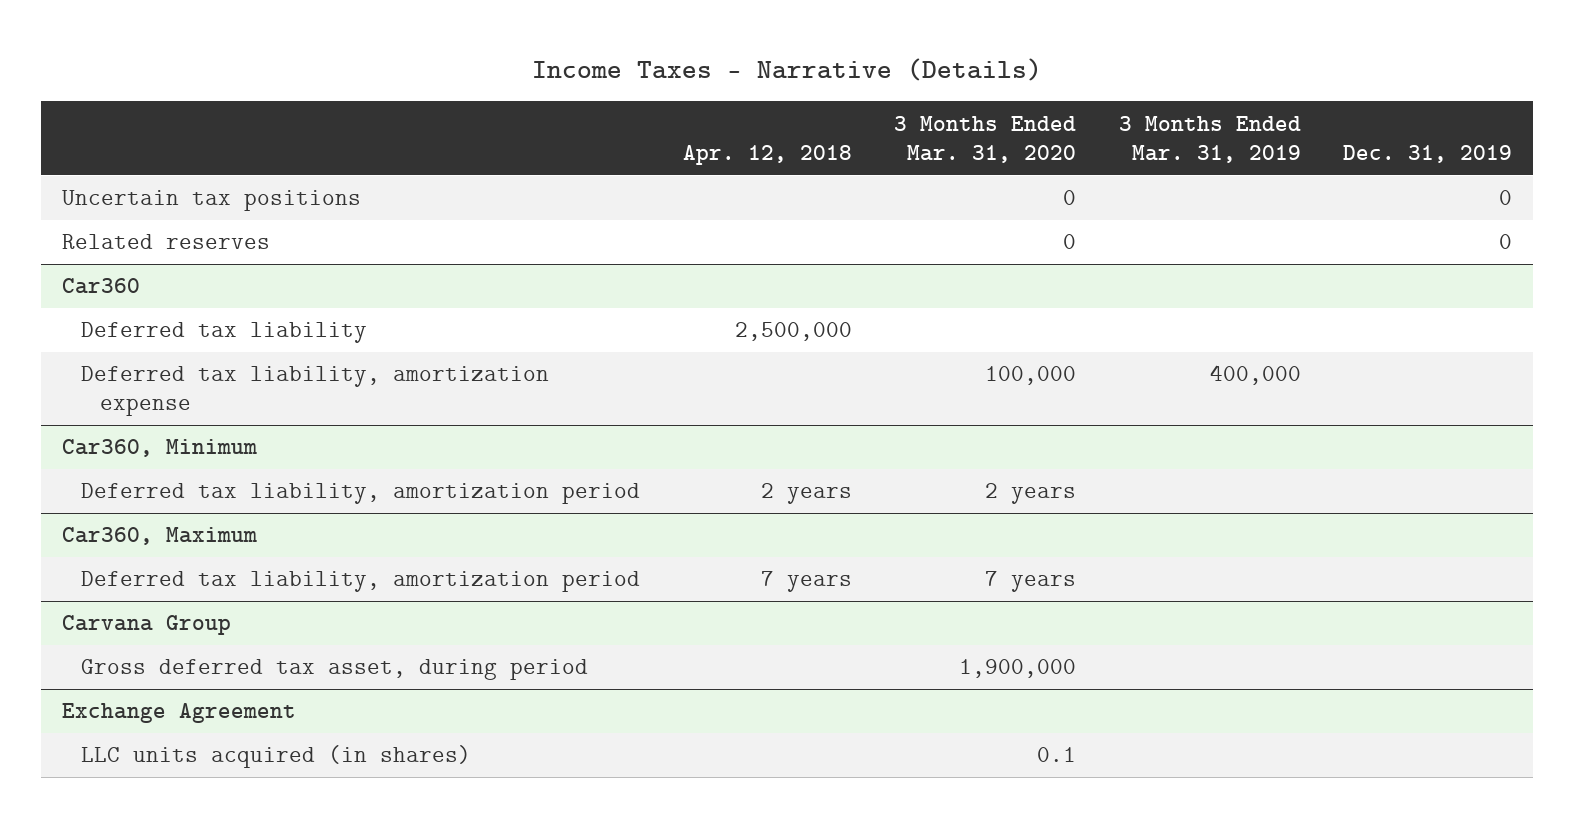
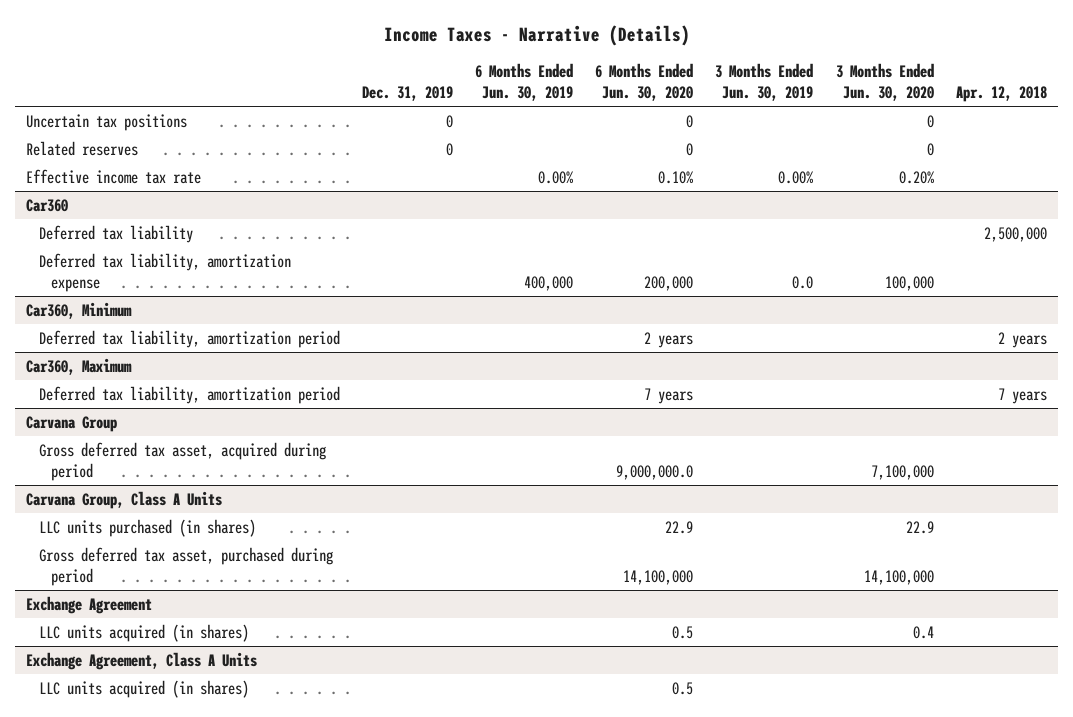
[894,115,1077,163] 3 Months Ended Mar. 31, 2020 -> none
[1118,115,1301,163] 3 Months Ended Mar. 31, 2019 -> none
none -> [475,62,574,101] 6 Months Ended Jun. 30, 2019
none -> [595,62,694,101] 6 Months Ended Jun. 30, 2020
none -> [715,62,814,101] 3 Months Ended Jun. 30, 2019
none -> [835,62,934,101] 3 Months Ended Jun. 30, 2020
none -> [26,168,202,184] Effective income tax rate
[81,659,589,681] Gross deferred tax asset, during period -> [38,441,326,481] Gross deferred tax asset, acquired during period
none -> [26,490,223,509] Carvana Group, Class A Units
none -> [38,518,256,537] LLC units purchased (in shares)
none -> [38,546,333,586] Gross deferred tax asset, purchased during period
none -> [26,651,258,670] Exchange Agreement, Class A Units
none -> [38,679,249,698] LLC units acquired (in shares)

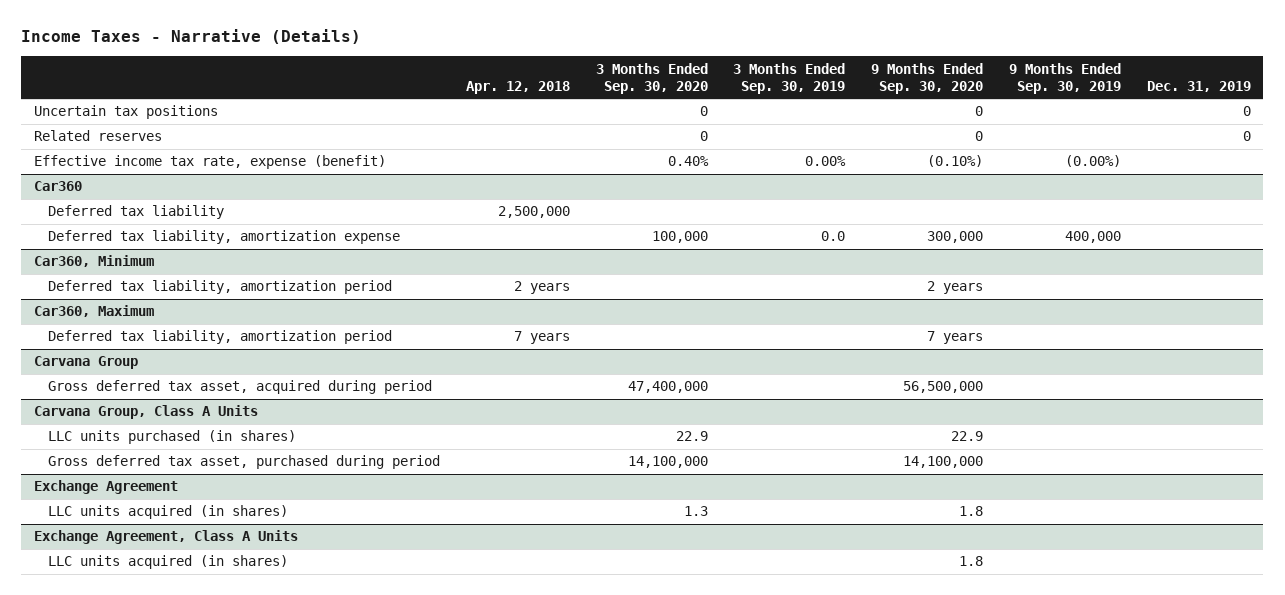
[475,62,574,101] 6 Months Ended Jun. 30, 2019 -> none
[595,62,694,101] 6 Months Ended Jun. 30, 2020 -> none
[715,62,814,101] 3 Months Ended Jun. 30, 2019 -> none
[835,62,934,101] 3 Months Ended Jun. 30, 2020 -> none
none -> [595,62,708,94] 3 Months Ended Sep. 30, 2020
none -> [733,62,846,94] 3 Months Ended Sep. 30, 2019
none -> [871,62,984,94] 9 Months Ended Sep. 30, 2020
none -> [1008,62,1121,94] 9 Months Ended Sep. 30, 2019
[26,168,202,184] Effective income tax rate -> [34,155,387,170] Effective income tax rate, expense (benefit)

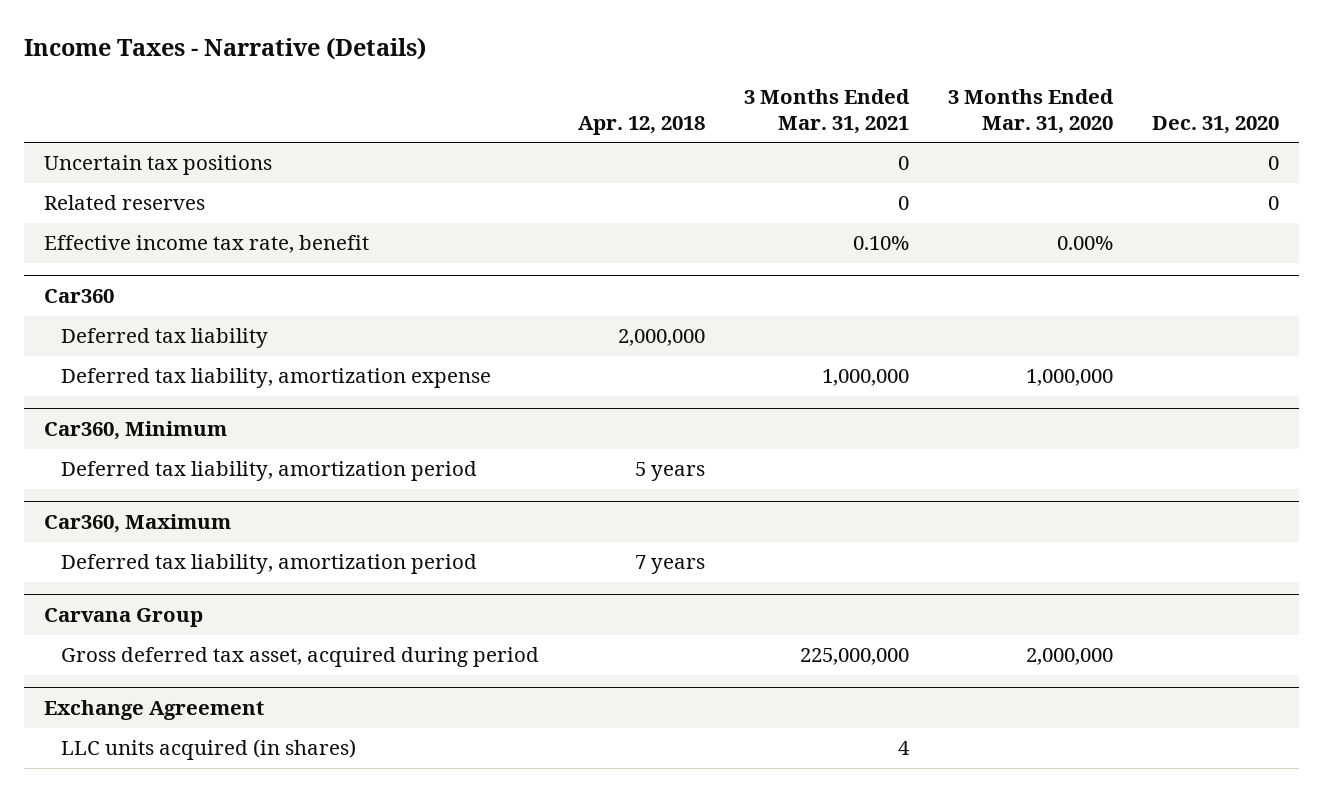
[595,62,708,94] 3 Months Ended Sep. 30, 2020 -> none
[733,62,846,94] 3 Months Ended Sep. 30, 2019 -> none
[871,62,984,94] 9 Months Ended Sep. 30, 2020 -> none
[1008,62,1121,94] 9 Months Ended Sep. 30, 2019 -> none
[1146,80,1251,92] Dec. 31, 2019 -> none
none -> [744,88,911,134] 3 Months Ended Mar. 31, 2021
none -> [948,88,1115,134] 3 Months Ended Mar. 31, 2020
none -> [1152,115,1280,134] Dec. 31, 2020
[34,155,387,170] Effective income tax rate, expense (benefit) -> [43,235,369,254] Effective income tax rate, benefit
[497,206,570,219] 2,500,000 -> [618,329,706,347] 2,000,000
[513,281,570,295] 2 years -> [635,462,706,482] 5 years
[34,405,259,420] Carvana Group, Class A Units -> none
[48,430,297,445] LLC units purchased (in shares) -> none
[48,455,441,470] Gross deferred tax asset, purchased during period -> none
[34,530,299,545] Exchange Agreement, Class A Units -> none
[48,555,289,570] LLC units acquired (in shares) -> none

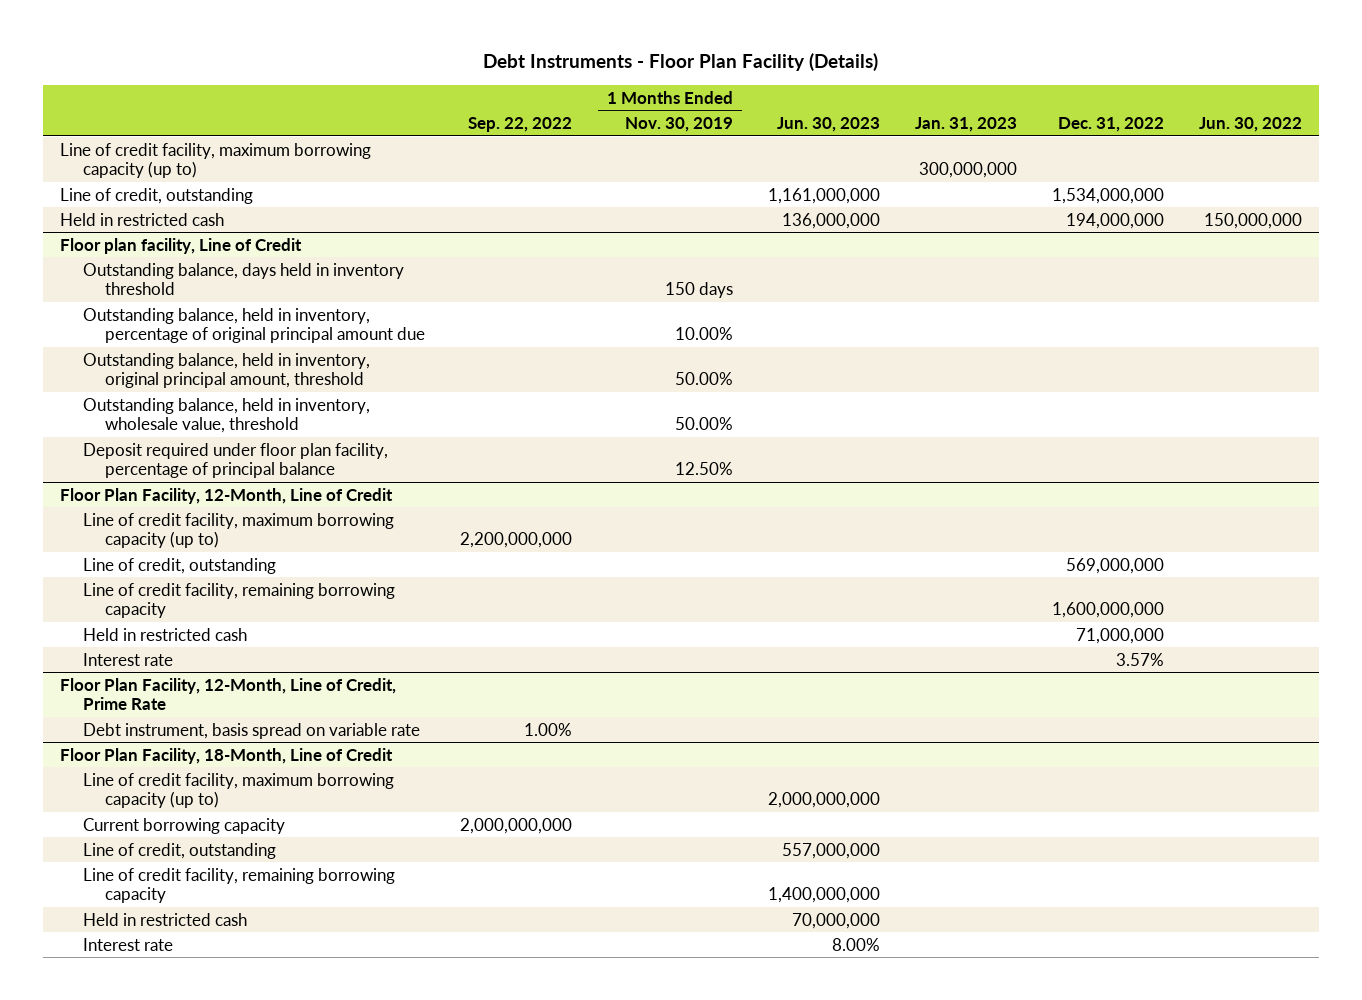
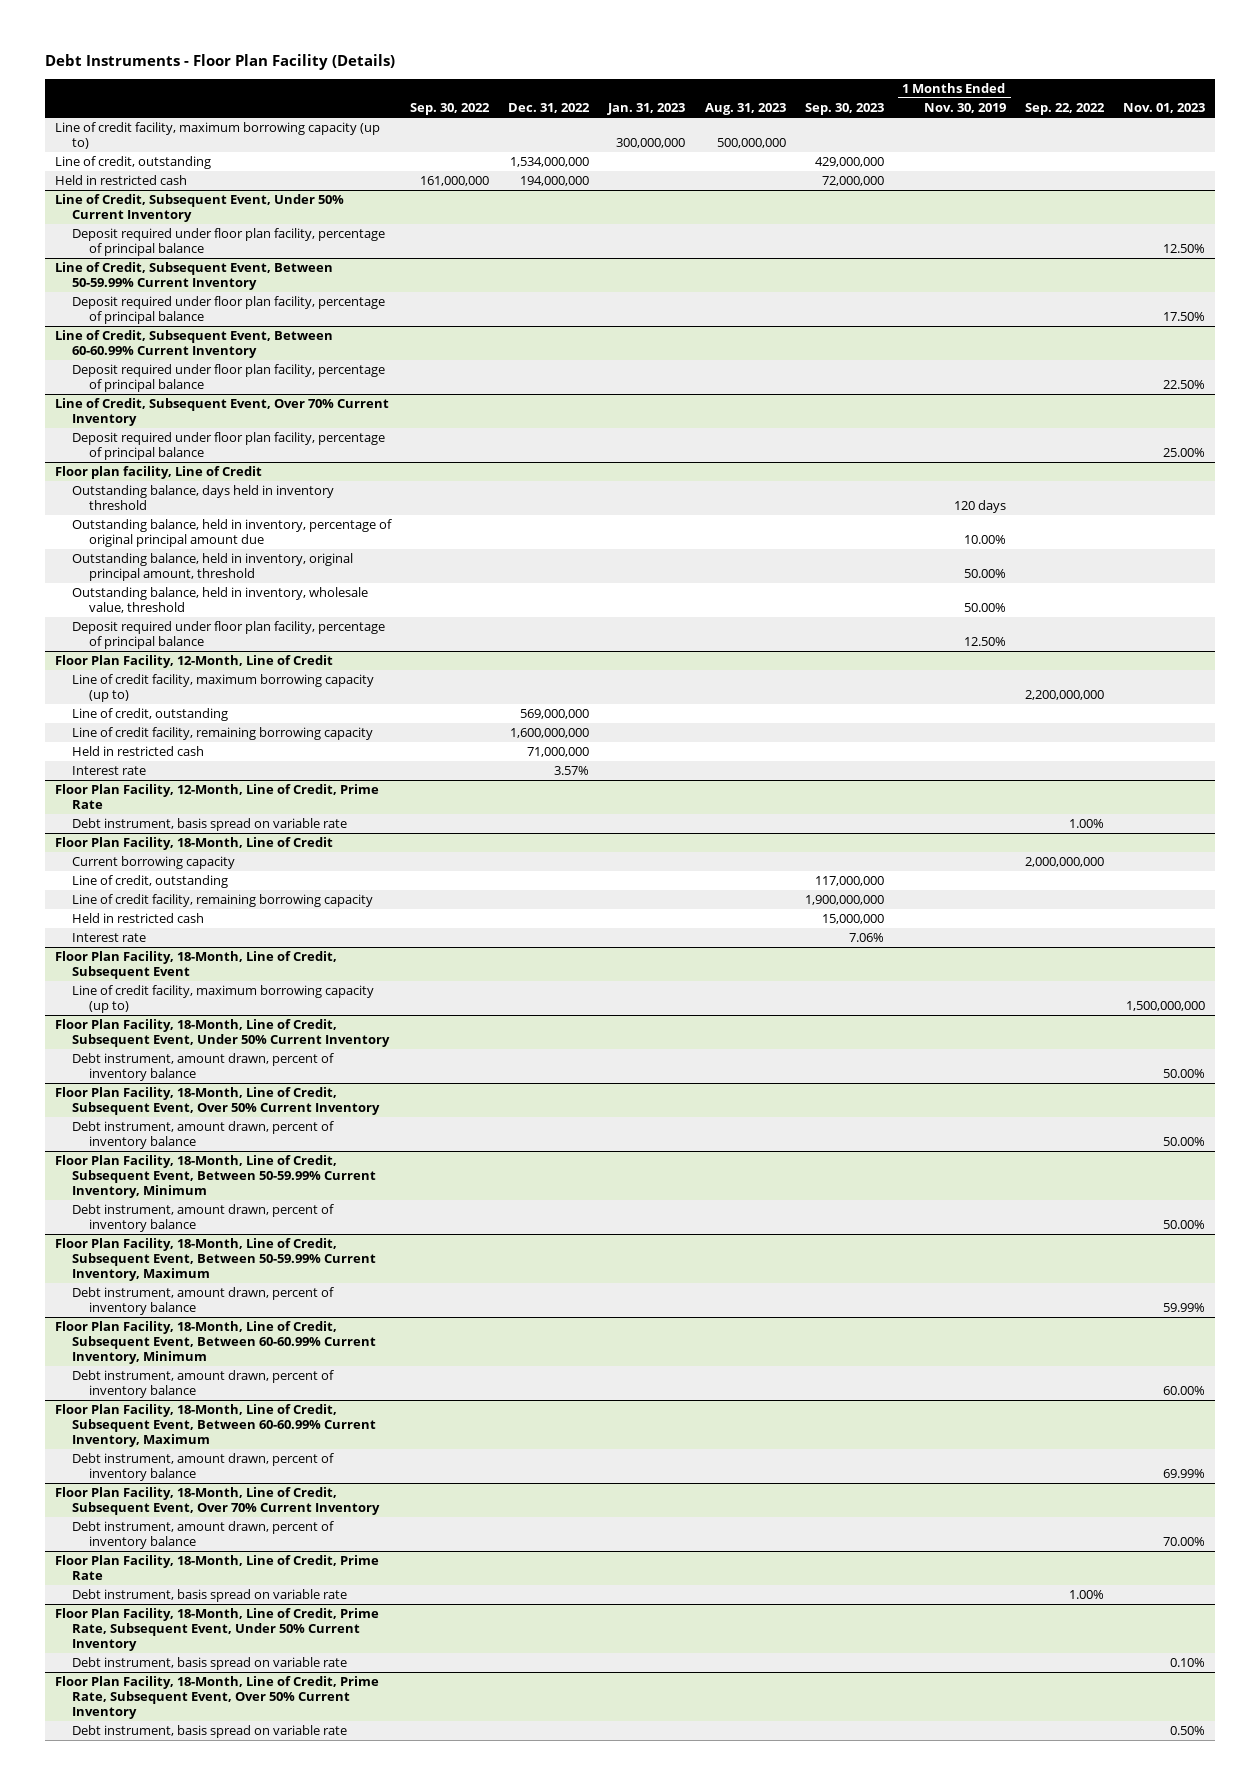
[776,117,880,133] Jun. 30, 2023 -> none
[1198,117,1302,133] Jun. 30, 2022 -> none
none -> [410,103,491,116] Sep. 30, 2022
none -> [704,103,786,116] Aug. 31, 2023
none -> [804,103,884,116] Sep. 30, 2023
none -> [1123,103,1206,114] Nov. 01, 2023
none -> [54,194,344,223] Line of Credit, Subsequent Event, Under 50% Current Inventory
none -> [71,228,385,257] Deposit required under floor plan facility, percentage of principal balance
none -> [54,262,333,291] Line of Credit, Subsequent Event, Between 50-59.99% Current Inventory
none -> [71,296,385,325] Deposit required under floor plan facility, percentage of principal balance
none -> [54,330,333,359] Line of Credit, Subsequent Event, Between 60-60.99% Current Inventory
none -> [71,364,385,393] Deposit required under floor plan facility, percentage of principal balance
none -> [54,398,389,427] Line of Credit, Subsequent Event, Over 70% Current Inventory
none -> [71,432,385,461] Deposit required under floor plan facility, percentage of principal balance
[664,281,733,298] 150 days -> [953,500,1006,514] 120 days
[82,772,394,808] Line of credit facility, maximum borrowing capacity (up to) -> none
none -> [54,951,337,980] Floor Plan Facility, 18-Month, Line of Credit, Subsequent Event
none -> [71,985,374,1014] Line of credit facility, maximum borrowing capacity (up to)
none -> [54,1019,390,1048] Floor Plan Facility, 18-Month, Line of Credit, Subsequent Event, Under 50% Current Inventory
none -> [71,1053,334,1082] Debt instrument, amount drawn, percent of inventory balance
none -> [54,1087,380,1116] Floor Plan Facility, 18-Month, Line of Credit, Subsequent Event, Over 50% Current Inventory
none -> [71,1121,334,1150] Debt instrument, amount drawn, percent of inventory balance
none -> [54,1155,376,1199] Floor Plan Facility, 18-Month, Line of Credit, Subsequent Event, Between 50-59.99% Current Inventory, Minimum
none -> [71,1204,334,1233] Debt instrument, amount drawn, percent of inventory balance
none -> [54,1238,376,1282] Floor Plan Facility, 18-Month, Line of Credit, Subsequent Event, Between 50-59.99% Current Inventory, Maximum
none -> [71,1287,334,1316] Debt instrument, amount drawn, percent of inventory balance
none -> [54,1321,376,1365] Floor Plan Facility, 18-Month, Line of Credit, Subsequent Event, Between 60-60.99% Current Inventory, Minimum
none -> [71,1370,334,1399] Debt instrument, amount drawn, percent of inventory balance
none -> [54,1404,376,1448] Floor Plan Facility, 18-Month, Line of Credit, Subsequent Event, Between 60-60.99% Current Inventory, Maximum
none -> [71,1453,334,1482] Debt instrument, amount drawn, percent of inventory balance
none -> [54,1487,380,1516] Floor Plan Facility, 18-Month, Line of Credit, Subsequent Event, Over 70% Current Inventory
none -> [71,1521,334,1550] Debt instrument, amount drawn, percent of inventory balance
none -> [54,1555,379,1581] Floor Plan Facility, 18-Month, Line of Credit, Prime Rate
none -> [71,1589,347,1603] Debt instrument, basis spread on variable rate
none -> [54,1608,379,1652] Floor Plan Facility, 18-Month, Line of Credit, Prime Rate, Subsequent Event, Under 50% Current Inventory
none -> [71,1657,347,1671] Debt instrument, basis spread on variable rate
none -> [54,1676,379,1720] Floor Plan Facility, 18-Month, Line of Credit, Prime Rate, Subsequent Event, Over 50% Current Inventory
none -> [71,1725,347,1739] Debt instrument, basis spread on variable rate

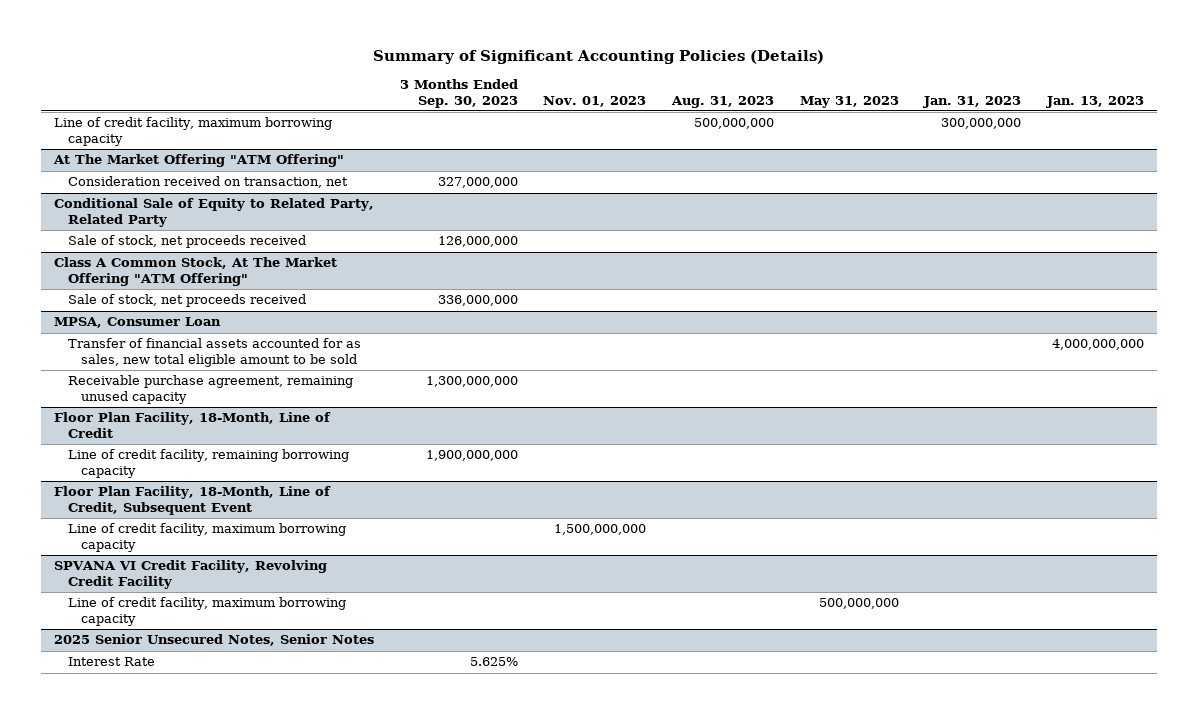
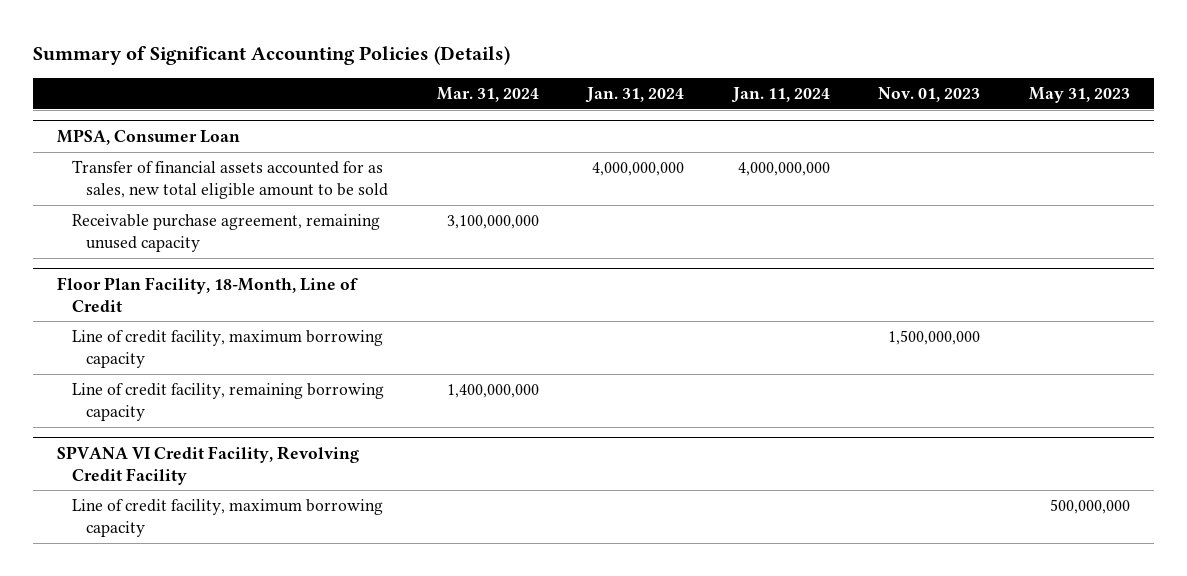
[399,79,518,108] 3 Months Ended Sep. 30, 2023 -> none
[670,95,774,108] Aug. 31, 2023 -> none
[923,95,1022,108] Jan. 31, 2023 -> none
[1046,95,1145,108] Jan. 13, 2023 -> none
none -> [436,86,539,102] Mar. 31, 2024
none -> [585,86,685,103] Jan. 31, 2024
none -> [730,86,830,103] Jan. 11, 2024
[53,117,332,146] Line of credit facility, maximum borrowing capacity -> none
[52,154,344,168] At The Market Offering "ATM Offering" -> none
[67,176,348,189] Consideration received on transaction, net -> none
[53,198,374,227] Conditional Sale of Equity to Related Party, Related Party -> none
[67,235,306,249] Sale of stock, net proceeds received -> none
[53,257,337,286] Class A Common Stock, At The Market Offering "ATM Offering" -> none
[67,294,306,308] Sale of stock, net proceeds received -> none
none -> [71,330,383,368] Line of credit facility, maximum borrowing capacity
[53,486,331,515] Floor Plan Facility, 18-Month, Line of Credit, Subsequent Event -> none
[67,523,346,552] Line of credit facility, maximum borrowing capacity -> none
[53,634,374,647] 2025 Senior Unsecured Notes, Senior Notes -> none
[67,657,155,667] Interest Rate -> none

